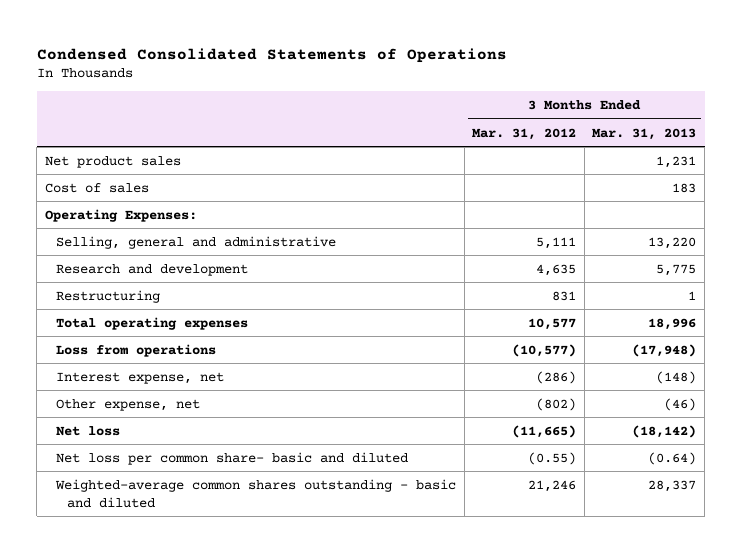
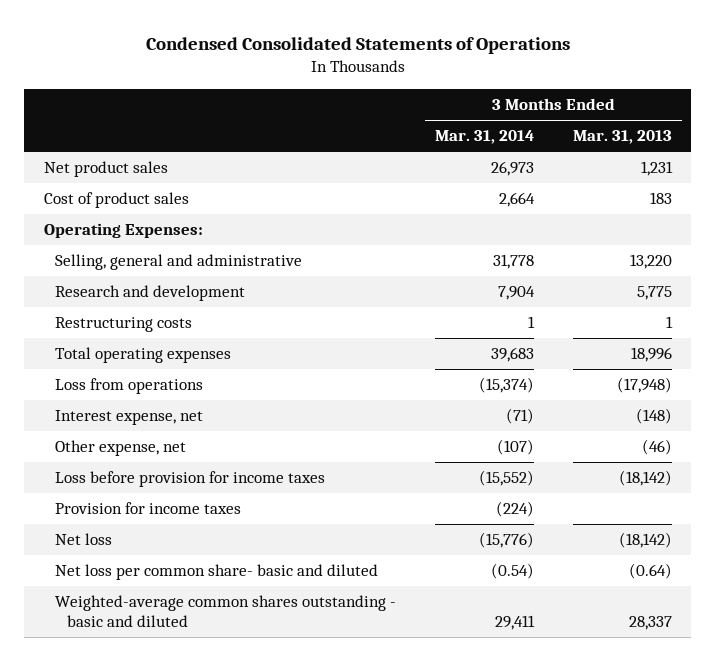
[472,127,577,140] Mar. 31, 2012 -> none
none -> [435,130,535,145] Mar. 31, 2014
[44,182,149,193] Cost of sales -> [43,192,189,209] Cost of product sales
[55,289,160,303] Restructuring -> [55,317,193,333] Restructuring costs
none -> [55,471,326,488] Loss before provision for income taxes
none -> [55,502,242,515] Provision for income taxes

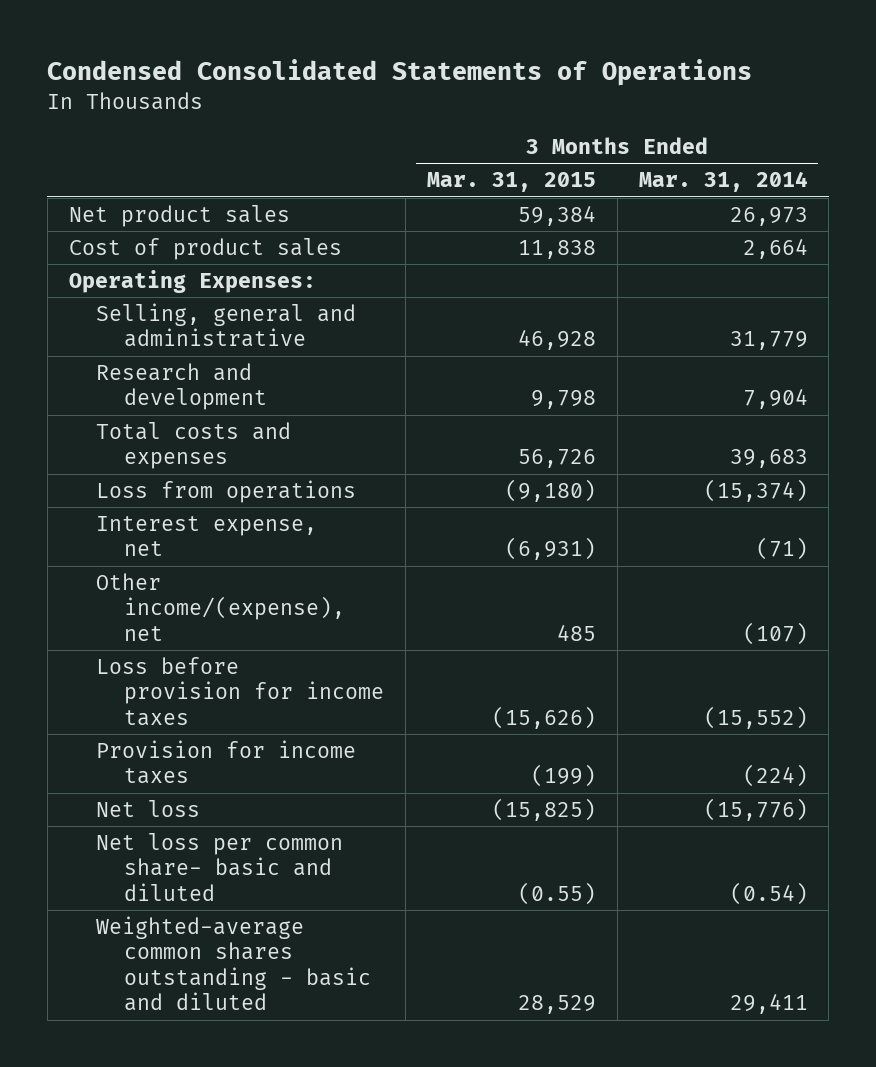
[572,130,672,145] Mar. 31, 2013 -> none
none -> [426,172,596,193] Mar. 31, 2015
[493,254,535,270] 31,778 -> [729,331,808,351] 31,779
[55,317,193,333] Restructuring costs -> none
[55,347,232,364] Total operating expenses -> [96,422,292,470] Total costs and expenses
[55,440,187,457] Other expense, net -> [96,573,346,641] Other income/(expense), net

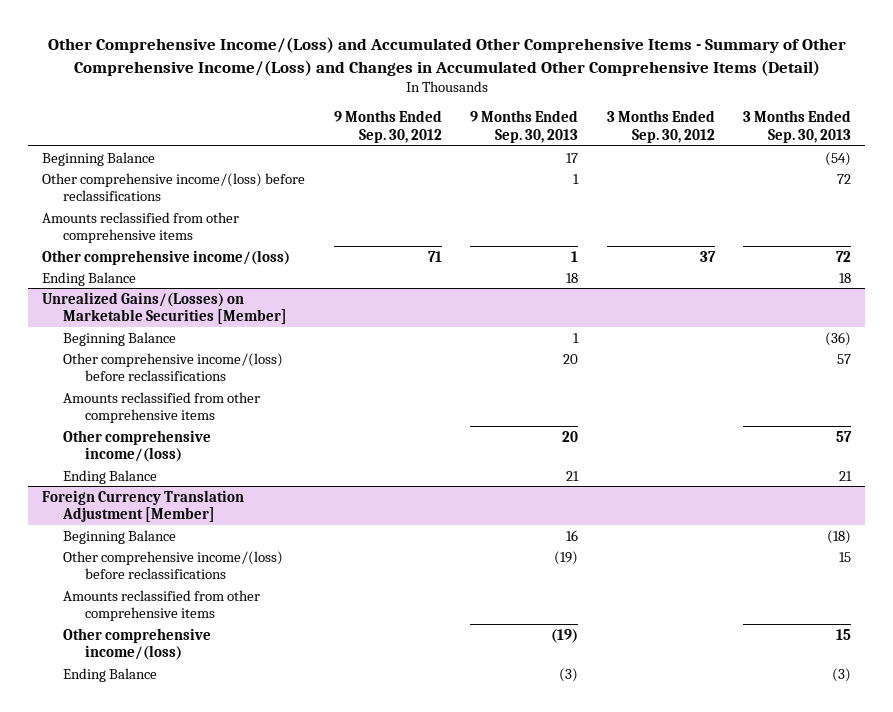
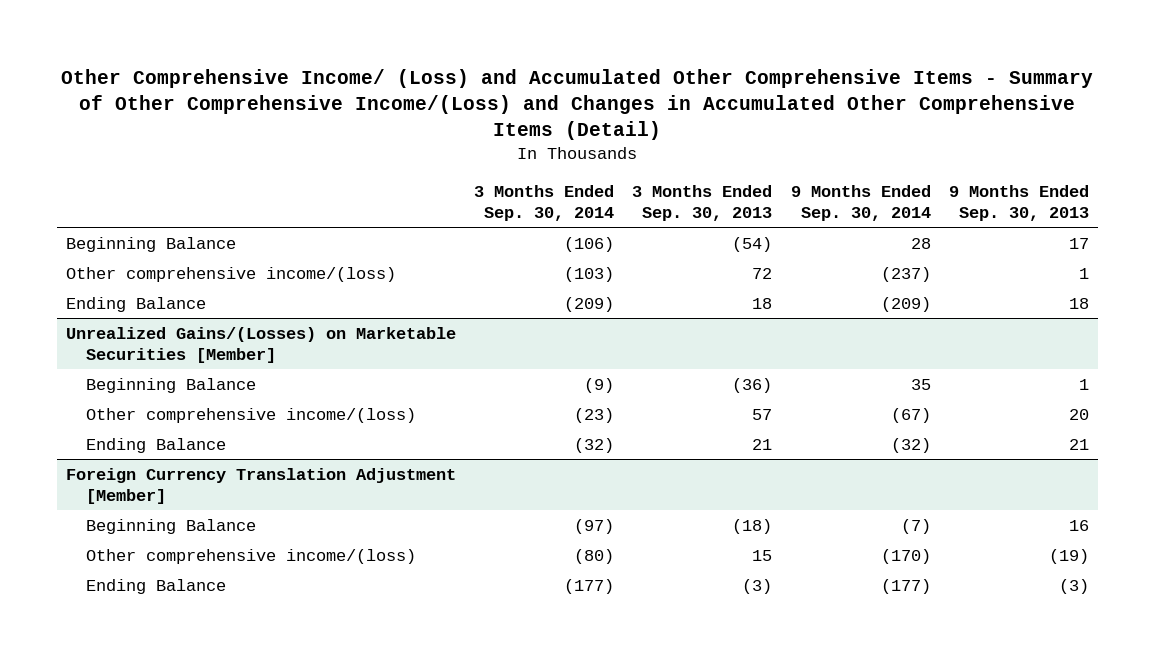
[47,37,846,76] Other Comprehensive Income/(Loss) and Accumulated Other Comprehensive Items - Summary of Other Comprehensive Income/(Loss) and Changes in Accumulated Other Comprehensive Items (Detail) -> [61,68,1094,141] Other Comprehensive Income/ (Loss) and Accumulated Other Comprehensive Items - Summary of Other Comprehensive Income/(Loss) and Changes in Accumulated Other Comprehensive Items (Detail)
[333,110,442,143] 9 Months Ended Sep. 30, 2012 -> none
[606,110,715,143] 3 Months Ended Sep. 30, 2012 -> none
none -> [474,184,615,222] 3 Months Ended Sep. 30, 2014
none -> [790,184,931,222] 9 Months Ended Sep. 30, 2014
[42,172,306,201] Other comprehensive income/(loss) before reclassifications -> none
[42,211,240,243] Amounts reclassified from other comprehensive items -> none
[63,352,284,381] Other comprehensive income/(loss) before reclassifications -> none
[63,391,261,423] Amounts reclassified from other comprehensive items -> none
[63,550,284,579] Other comprehensive income/(loss) before reclassifications -> none
[63,589,261,621] Amounts reclassified from other comprehensive items -> none

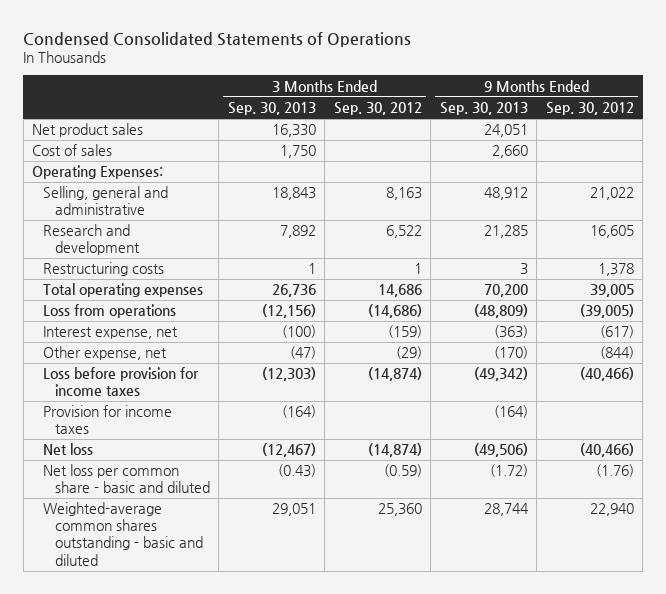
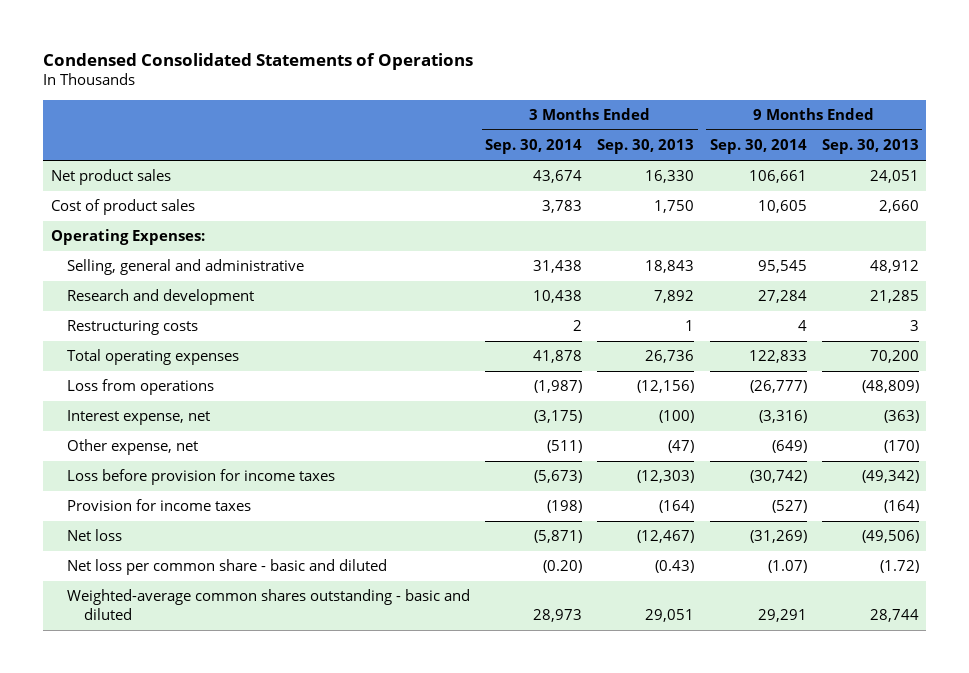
[333,102,422,116] Sep. 30, 2012 -> none
[545,102,634,116] Sep. 30, 2012 -> none
none -> [485,139,583,155] Sep. 30, 2014
none -> [709,139,807,155] Sep. 30, 2014
[32,144,113,157] Cost of sales -> [50,199,195,216] Cost of product sales

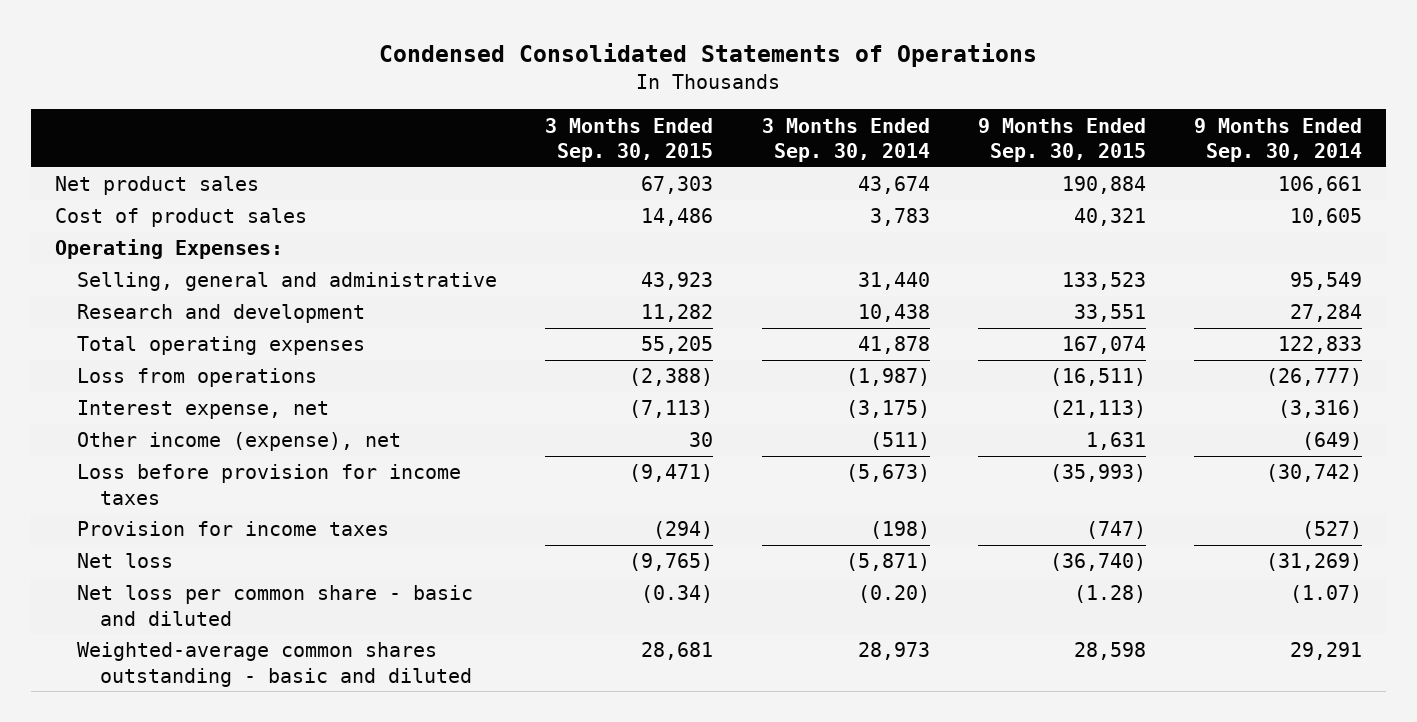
[597,139,695,155] Sep. 30, 2013 -> none
[821,139,919,155] Sep. 30, 2013 -> none
none -> [545,117,714,163] 3 Months Ended Sep. 30, 2015
none -> [977,117,1146,163] 9 Months Ended Sep. 30, 2015
[533,260,583,274] 31,438 -> [857,272,930,291] 31,440
[757,260,807,274] 95,545 -> [1290,272,1363,291] 95,549
[67,320,199,336] Restructuring costs -> none
[67,439,199,456] Other expense, net -> [77,432,402,452] Other income (expense), net

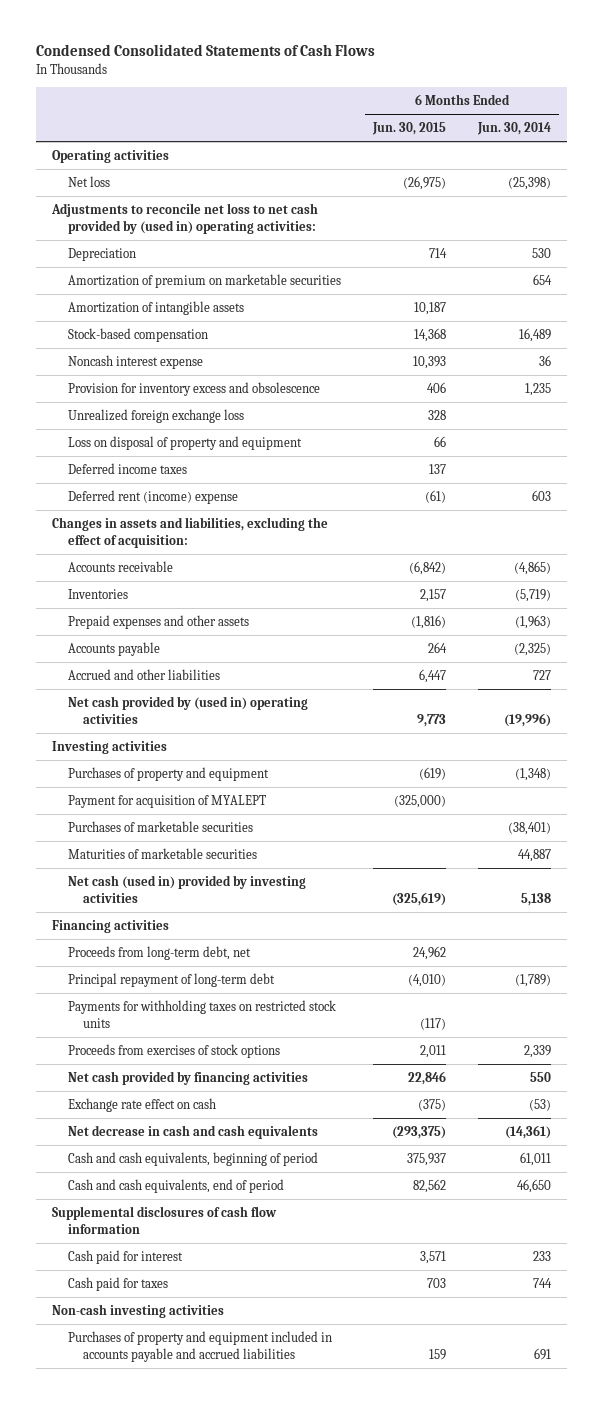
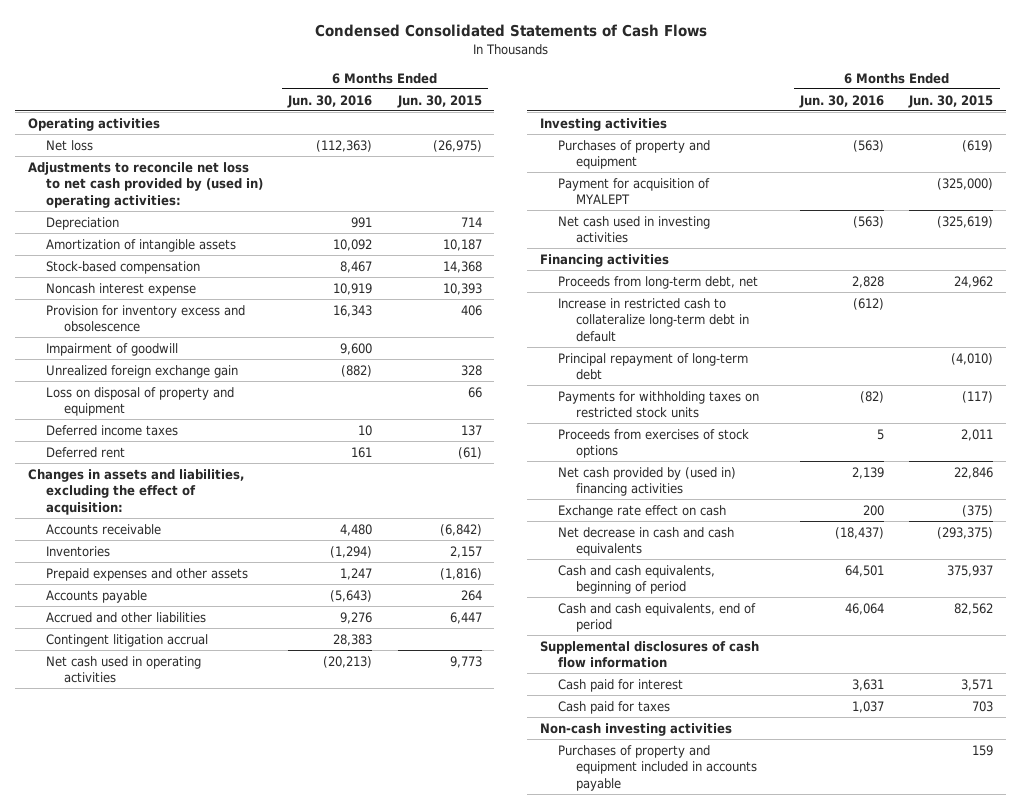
[476,122,551,136] Jun. 30, 2014 -> none
none -> [287,94,373,108] Jun. 30, 2016
[67,274,341,289] Amortization of premium on marketable securities -> none
none -> [45,342,178,356] Impairment of goodwill
[67,409,244,424] Unrealized foreign exchange loss -> [45,364,238,378] Unrealized foreign exchange gain
[67,490,238,505] Deferred rent (income) expense -> [45,446,125,458] Deferred rent
none -> [45,633,208,647] Contingent litigation accrual
[67,696,308,724] Net cash provided by (used in) operating activities -> [45,655,201,684] Net cash used in operating activities
[67,821,253,833] Purchases of marketable securities -> none
[67,848,257,860] Maturities of marketable securities -> none
[67,875,306,903] Net cash (used in) provided by investing activities -> [557,215,710,244] Net cash used in investing activities
none -> [557,297,749,342] Increase in restricted cash to collateralize long-term debt in default
[67,1071,308,1086] Net cash provided by financing activities -> [557,466,736,497] Net cash provided by (used in) financing activities
[67,1331,332,1362] Purchases of property and equipment included in accounts payable and accrued liabilities -> [557,744,757,791] Purchases of property and equipment included in accounts payable

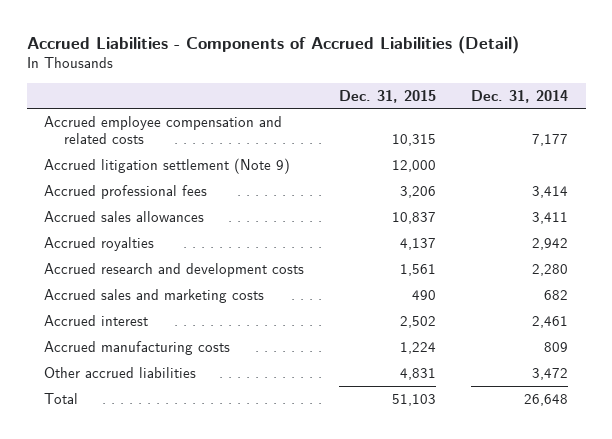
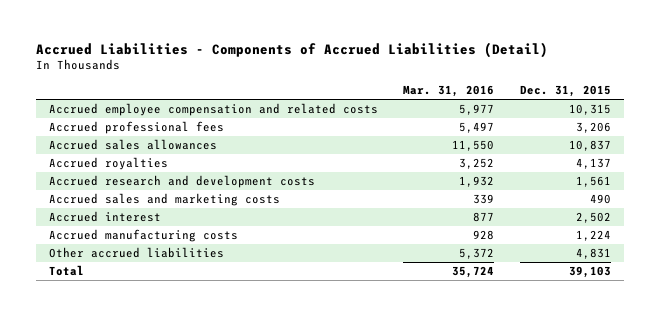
[471,89,569,103] Dec. 31, 2014 -> none
none -> [403,85,495,98] Mar. 31, 2016
[44,157,291,174] Accrued litigation settlement (Note 9) -> none
[392,393,437,406] 51,103 -> [568,266,611,279] 39,103

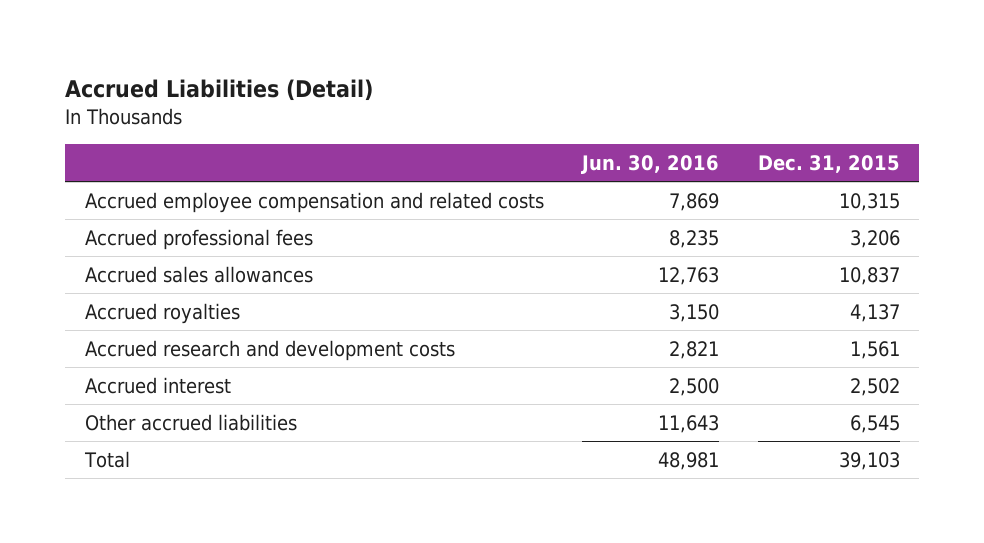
[35,41,548,58] Accrued Liabilities - Components of Accrued Liabilities (Detail) -> [65,78,374,101] Accrued Liabilities (Detail)
[403,85,495,98] Mar. 31, 2016 -> none
none -> [581,154,720,174] Jun. 30, 2016
[48,193,280,207] Accrued sales and marketing costs -> none
[48,229,238,243] Accrued manufacturing costs -> none
[575,248,611,260] 4,831 -> [849,414,900,433] 6,545

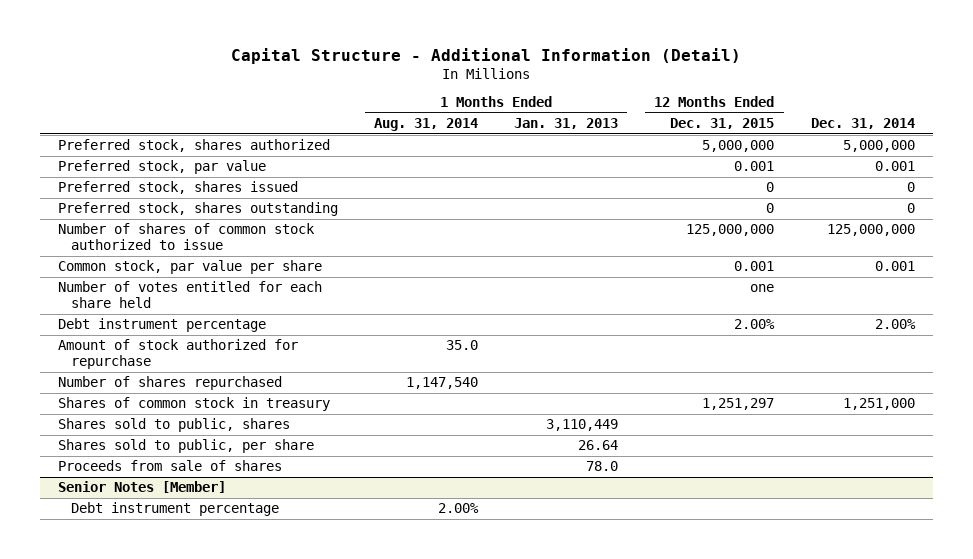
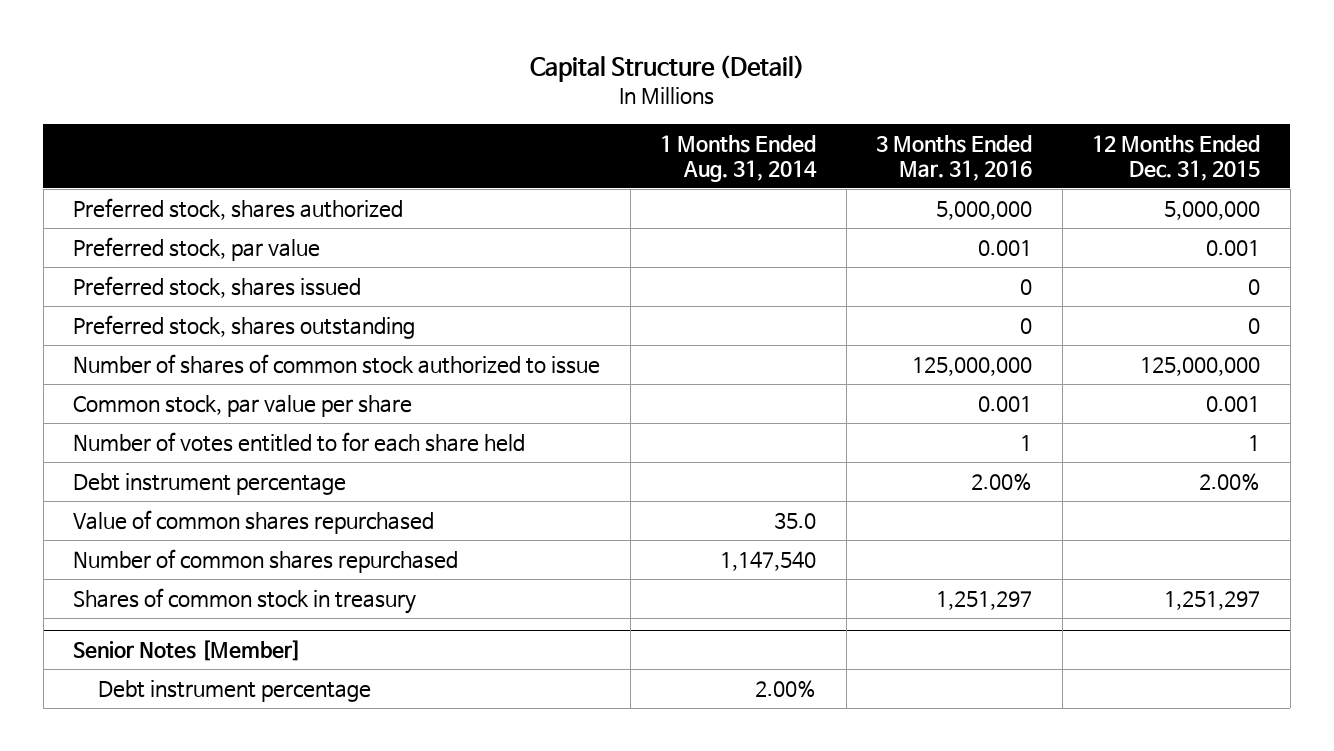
[231,47,742,64] Capital Structure - Additional Information (Detail) -> [529,55,805,83] Capital Structure (Detail)
[514,118,619,130] Jan. 31, 2013 -> none
[810,118,915,130] Dec. 31, 2014 -> none
none -> [876,135,1033,181] 3 Months Ended Mar. 31, 2016
[57,281,322,309] Number of votes entitled for each share held -> [73,432,526,453] Number of votes entitled to for each share held
[750,284,775,293] one -> [1248,435,1261,452] 1
[57,339,298,370] Amount of stock authorized for repurchase -> none
none -> [73,510,435,535] Value of common shares repurchased
[57,376,282,391] Number of shares repurchased -> [73,549,459,574] Number of common shares repurchased
[57,418,290,433] Shares sold to public, shares -> none
[57,439,314,454] Shares sold to public, per share -> none
[57,460,282,472] Proceeds from sale of shares -> none

